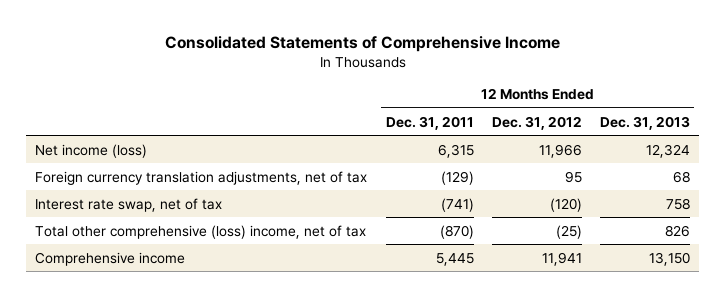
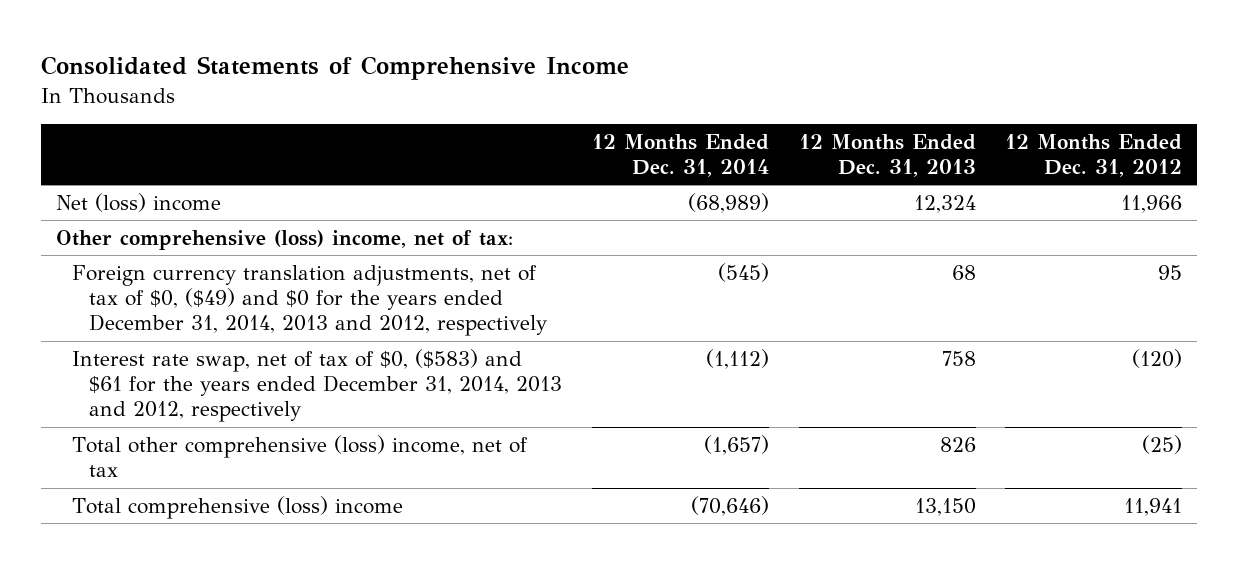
[385,115,474,130] Dec. 31, 2011 -> none
none -> [591,133,769,177] 12 Months Ended Dec. 31, 2014
[35,143,148,158] Net income (loss) -> [56,193,222,213] Net (loss) income
none -> [56,230,514,251] Other comprehensive (loss) income, net of tax:
[35,170,368,185] Foreign currency translation adjustments, net of tax -> [72,265,547,337] Foreign currency translation adjustments, net of tax of $0, ($49) and $0 for the years ended December 31, 2014, 2013 and 2012, respectively
[35,197,223,212] Interest rate swap, net of tax -> [72,349,562,423] Interest rate swap, net of tax of $0, ($583) and $61 for the years ended December 31, 2014, 2013 and 2012, respectively
[35,251,186,266] Comprehensive income -> [72,496,404,520] Total comprehensive (loss) income

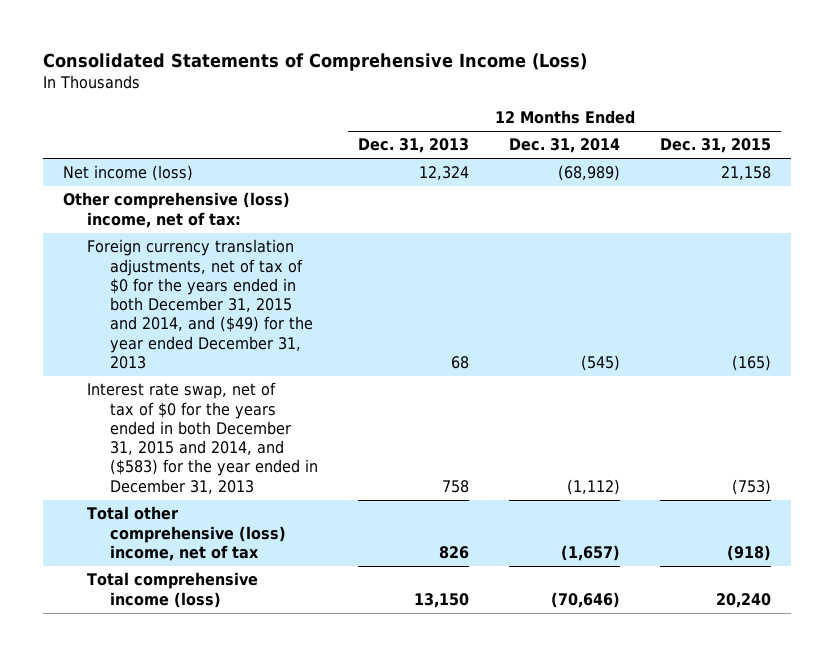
[41,56,630,81] Consolidated Statements of Comprehensive Income -> [43,53,588,72] Consolidated Statements of Comprehensive Income (Loss)
[1005,133,1183,177] 12 Months Ended Dec. 31, 2012 -> none
none -> [659,138,771,154] Dec. 31, 2015
[56,193,222,213] Net (loss) income -> [63,165,194,182] Net income (loss)
[72,265,547,337] Foreign currency translation adjustments, net of tax of $0, ($49) and $0 for the years ended December 31, 2014, 2013 and 2012, respectively -> [86,239,314,369] Foreign currency translation adjustments, net of tax of $0 for the years ended in both December 31, 2015 and 2014, and ($49) for the year ended December 31, 2013
[72,349,562,423] Interest rate swap, net of tax of $0, ($583) and $61 for the years ended December 31, 2014, 2013 and 2012, respectively -> [86,382,319,494] Interest rate swap, net of tax of $0 for the years ended in both December 31, 2015 and 2014, and ($583) for the year ended in December 31, 2013
[72,496,404,520] Total comprehensive (loss) income -> [86,572,258,608] Total comprehensive income (loss)

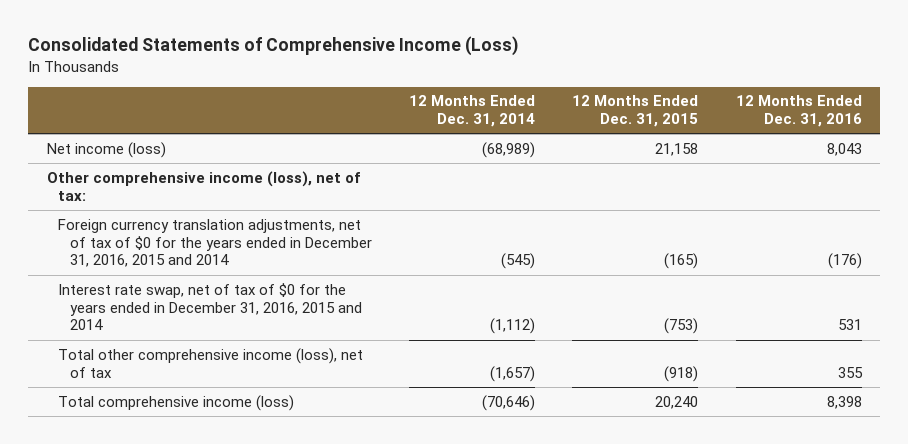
[358,138,470,154] Dec. 31, 2013 -> none
none -> [735,95,862,128] 12 Months Ended Dec. 31, 2016
[63,192,291,228] Other comprehensive (loss) income, net of tax: -> [46,170,360,201] Other comprehensive income (loss), net of tax:
[86,239,314,369] Foreign currency translation adjustments, net of tax of $0 for the years ended in both December 31, 2015 and 2014, and ($49) for the year ended December 31, 2013 -> [58,218,372,268] Foreign currency translation adjustments, net of tax of $0 for the years ended in December 31, 2016, 2015 and 2014
[86,382,319,494] Interest rate swap, net of tax of $0 for the years ended in both December 31, 2015 and 2014, and ($583) for the year ended in December 31, 2013 -> [58,282,362,331] Interest rate swap, net of tax of $0 for the years ended in December 31, 2016, 2015 and 2014
[86,506,287,561] Total other comprehensive (loss) income, net of tax -> [58,347,364,378] Total other comprehensive income (loss), net of tax

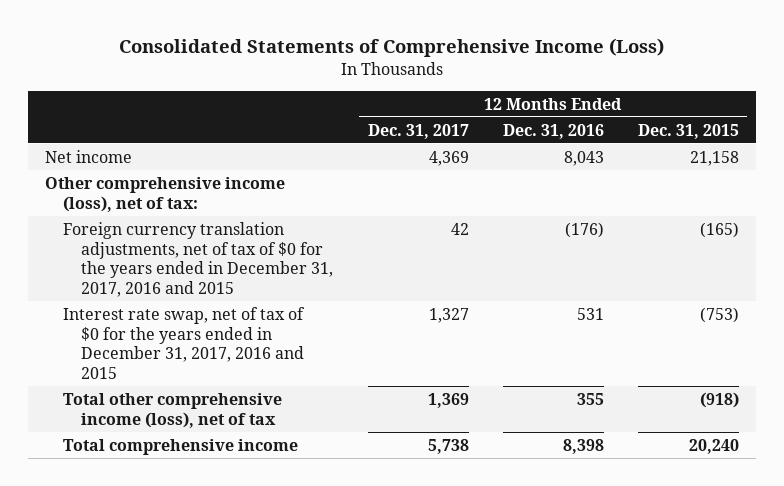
[409,95,536,128] 12 Months Ended Dec. 31, 2014 -> none
none -> [367,123,469,139] Dec. 31, 2017
[46,141,166,158] Net income (loss) -> [45,149,133,163] Net income
[58,218,372,268] Foreign currency translation adjustments, net of tax of $0 for the years ended in December 31, 2016, 2015 and 2014 -> [63,221,334,298] Foreign currency translation adjustments, net of tax of $0 for the years ended in December 31, 2017, 2016 and 2015
[58,282,362,331] Interest rate swap, net of tax of $0 for the years ended in December 31, 2016, 2015 and 2014 -> [63,306,306,380] Interest rate swap, net of tax of $0 for the years ended in December 31, 2017, 2016 and 2015
[58,394,295,411] Total comprehensive income (loss) -> [63,438,299,455] Total comprehensive income

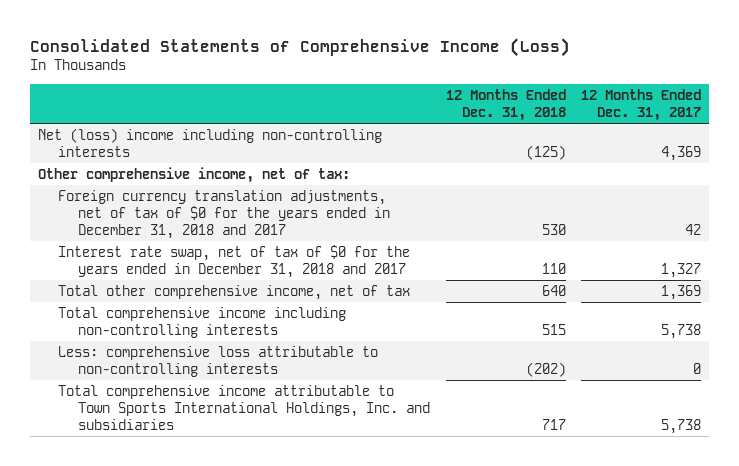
[502,123,604,139] Dec. 31, 2016 -> none
[637,123,739,139] Dec. 31, 2015 -> none
none -> [445,89,566,122] 12 Months Ended Dec. 31, 2018
[45,149,133,163] Net income -> [37,127,382,157] Net (loss) income including non-controlling interests
[45,176,286,212] Other comprehensive income (loss), net of tax: -> [37,166,350,183] Other comprehensive income, net of tax:
[63,221,334,298] Foreign currency translation adjustments, net of tax of $0 for the years ended in December 31, 2017, 2016 and 2015 -> [58,189,391,239] Foreign currency translation adjustments, net of tax of $0 for the years ended in December 31, 2018 and 2017
[63,306,306,380] Interest rate swap, net of tax of $0 for the years ended in December 31, 2017, 2016 and 2015 -> [58,244,411,278] Interest rate swap, net of tax of $0 for the years ended in December 31, 2018 and 2017
[63,392,283,428] Total other comprehensive income (loss), net of tax -> [58,284,411,300] Total other comprehensive income, net of tax
none -> [58,306,347,338] Total comprehensive income including non-controlling interests
none -> [58,345,379,377] Less: comprehensive loss attributable to non-controlling interests
[63,438,299,455] Total comprehensive income -> [58,384,431,430] Total comprehensive income attributable to Town Sports International Holdings, Inc. and subsidiaries

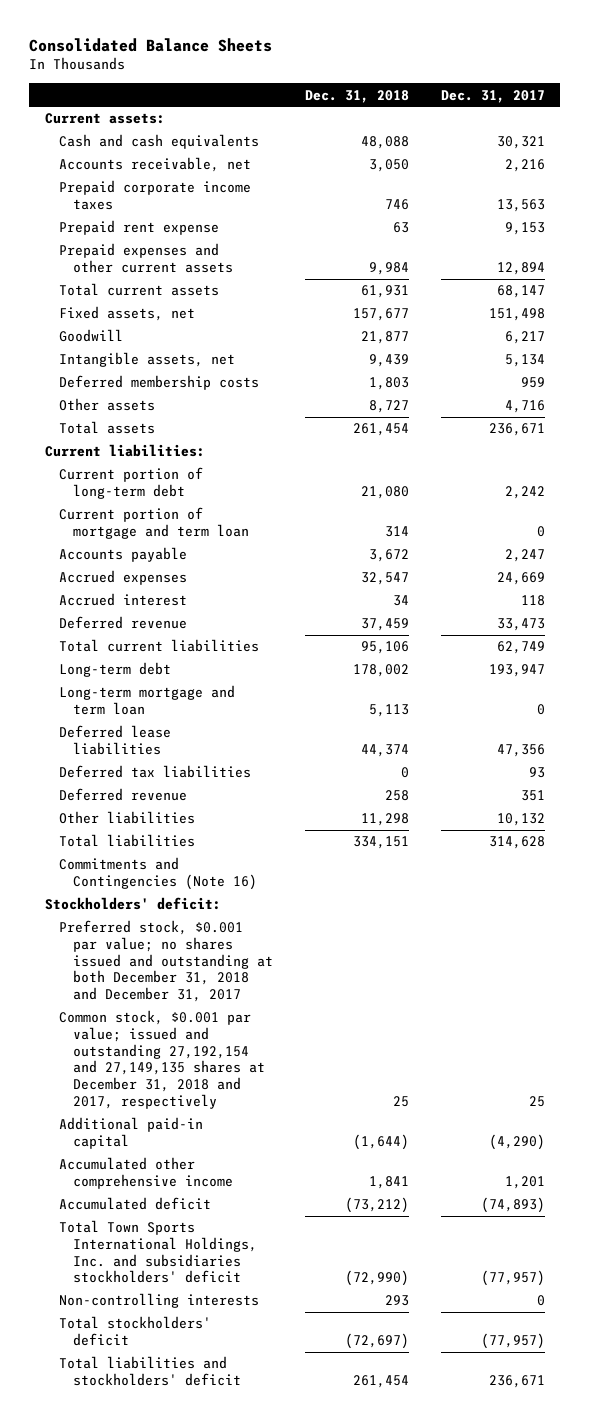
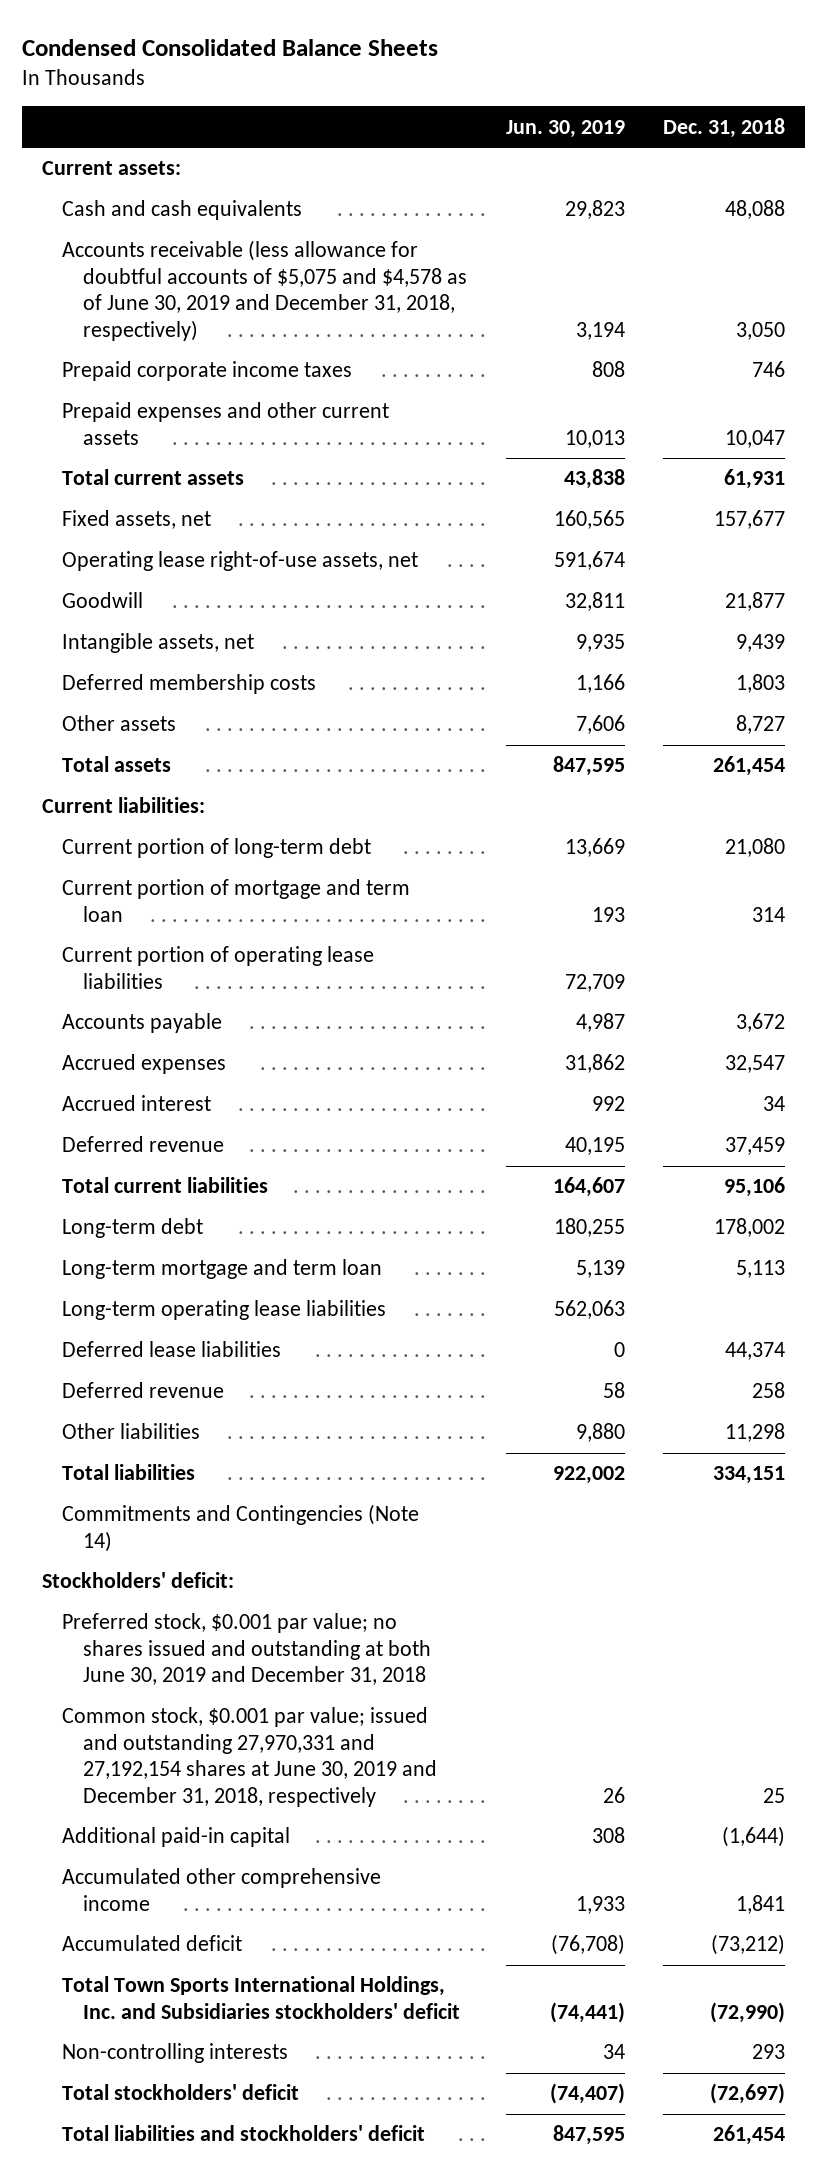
[29,37,273,52] Consolidated Balance Sheets -> [22,38,439,56] Condensed Consolidated Balance Sheets
[440,89,545,103] Dec. 31, 2017 -> none
none -> [505,119,625,138] Jun. 30, 2019
[59,157,252,173] Accounts receivable, net -> [62,240,467,341] Accounts receivable (less allowance for doubtful accounts of $5,075 and $4,578 as of June 30, 2019 and December 31, 2018, respectively)
[59,220,220,236] Prepaid rent expense -> none
[369,261,410,275] 9,984 -> [725,429,786,448] 10,047
none -> [62,551,419,572] Operating lease right-of-use assets, net
none -> [62,946,375,989] Current portion of operating lease liabilities
none -> [62,1300,387,1321] Long-term operating lease liabilities
[59,765,252,779] Deferred tax liabilities -> none
[59,857,258,890] Commitments and Contingencies (Note 16) -> [62,1504,420,1552] Commitments and Contingencies (Note 14)
[59,920,274,1003] Preferred stock, $0.001 par value; no shares issued and outstanding at both December 31, 2018 and December 31, 2017 -> [62,1613,431,1686] Preferred stock, $0.001 par value; no shares issued and outstanding at both June 30, 2019 and December 31, 2018
[59,1010,266,1109] Common stock, $0.001 par value; issued and outstanding 27,192,154 and 27,149,135 shares at December 31, 2018 and 2017, respectively -> [62,1707,437,1807] Common stock, $0.001 par value; issued and outstanding 27,970,331 and 27,192,154 shares at June 30, 2019 and December 31, 2018, respectively
[59,1220,258,1284] Total Town Sports International Holdings, Inc. and subsidiaries stockholders' deficit -> [62,1976,460,2019] Total Town Sports International Holdings, Inc. and Subsidiaries stockholders' deficit

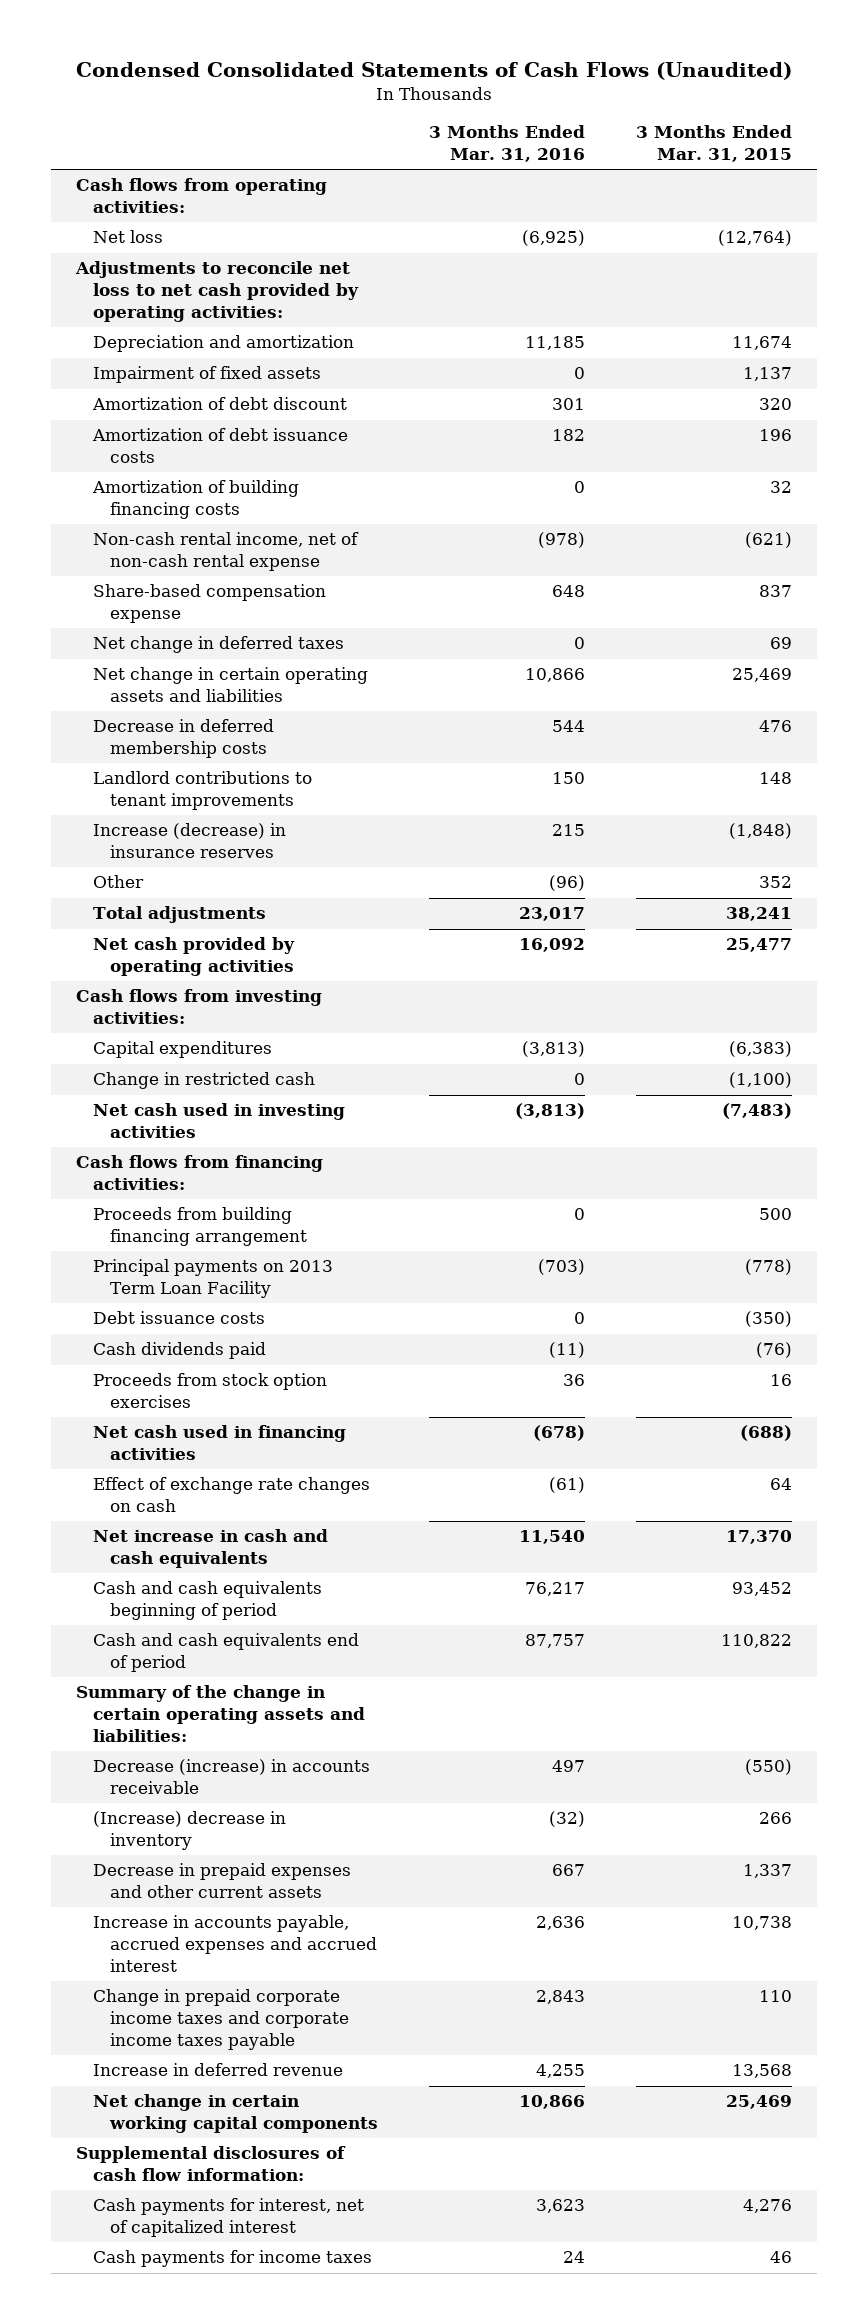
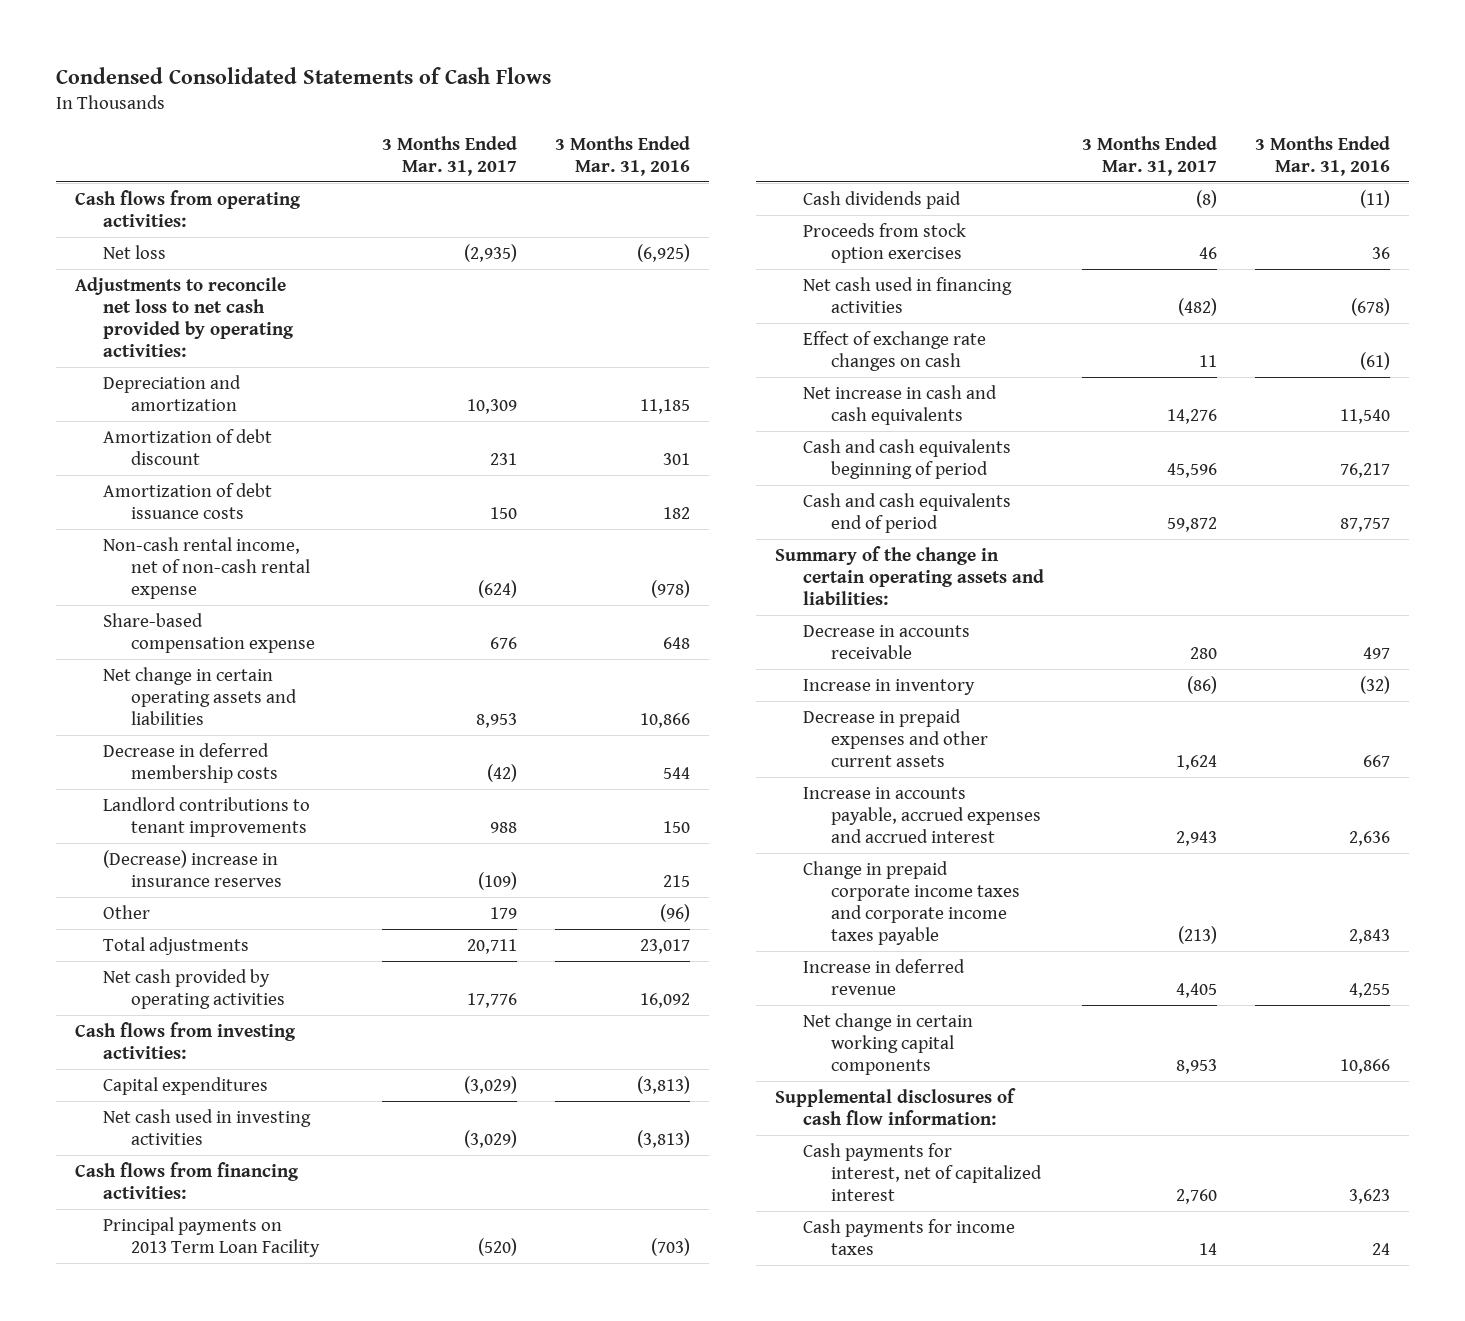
[75,62,792,81] Condensed Consolidated Statements of Cash Flows (Unaudited) -> [55,67,551,85] Condensed Consolidated Statements of Cash Flows
[635,125,792,163] 3 Months Ended Mar. 31, 2015 -> none
none -> [381,135,517,176] 3 Months Ended Mar. 31, 2017
[93,366,322,384] Impairment of fixed assets -> none
[92,480,300,520] Amortization of building financing costs -> none
[93,636,345,654] Net change in deferred taxes -> none
[93,823,287,859] Increase (decrease) in insurance reserves -> [102,849,282,887] (Decrease) increase in insurance reserves
[93,1072,316,1090] Change in restricted cash -> none
[93,1207,308,1247] Proceeds from building financing arrangement -> none
[93,1311,266,1325] Debt issuance costs -> none
[93,1759,371,1795] Decrease (increase) in accounts receivable -> [802,624,970,659] Decrease in accounts receivable
[93,1811,287,1851] (Increase) decrease in inventory -> [802,678,975,695] Increase in inventory

